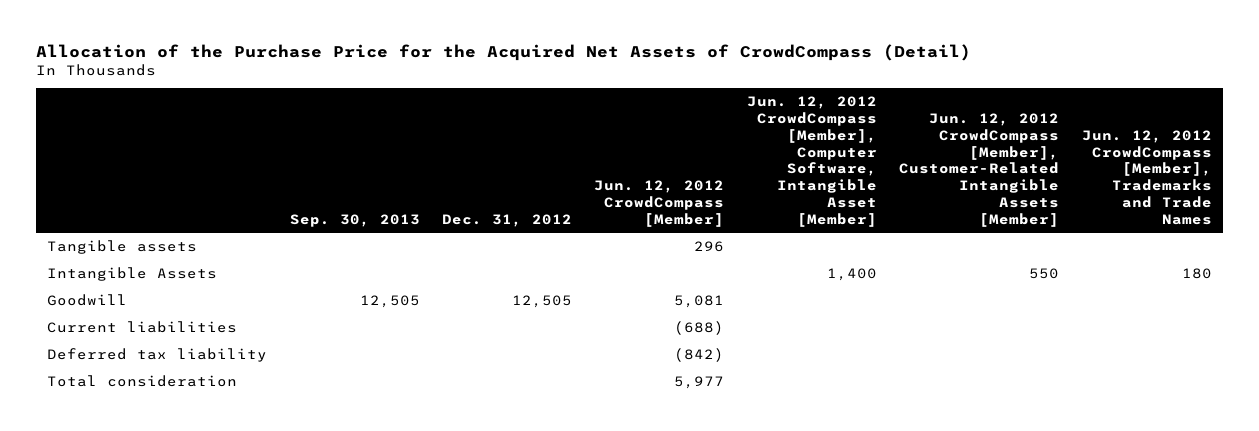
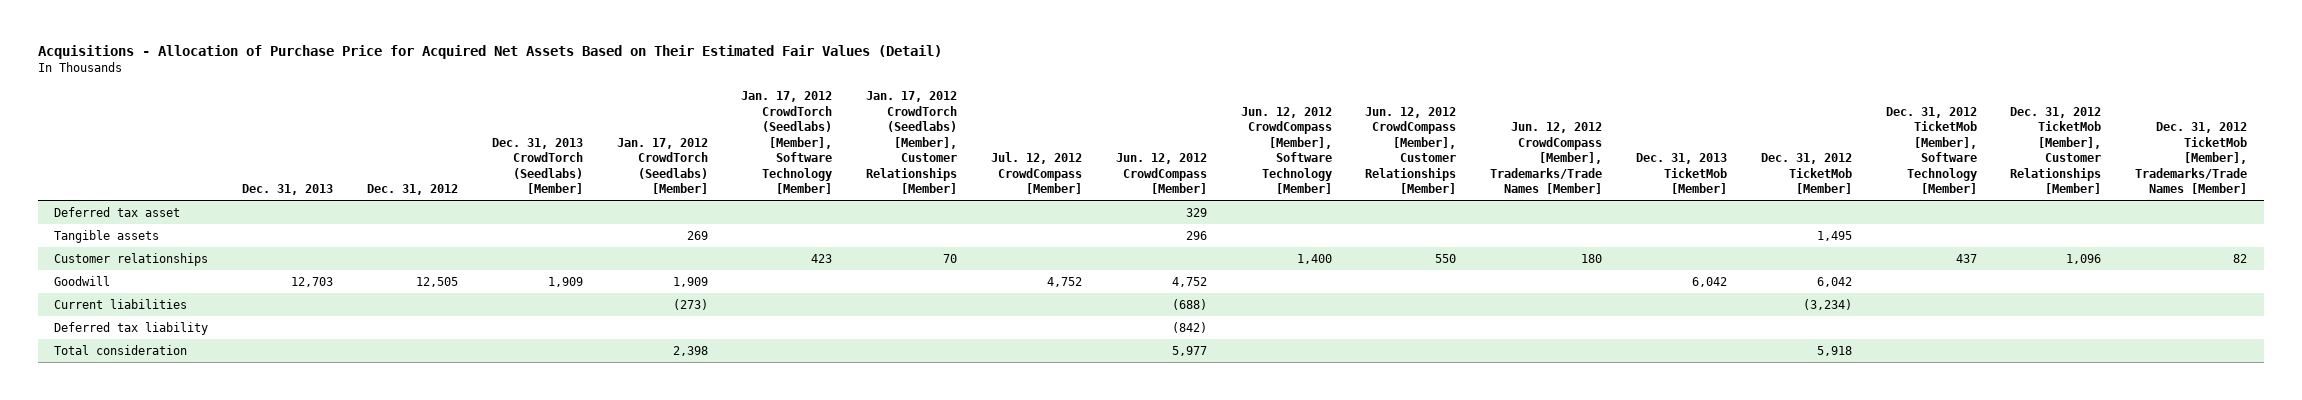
[35,43,971,61] Allocation of the Purchase Price for the Acquired Net Assets of CrowdCompass (Detail) -> [37,45,942,60] Acquisitions - Allocation of Purchase Price for Acquired Net Assets Based on Their Estimated Fair Values (Detail)
[289,213,420,227] Sep. 30, 2013 -> none
[746,96,877,227] Jun. 12, 2012 CrowdCompass [Member], Computer Software, Intangible Asset [Member] -> none
[899,113,1060,227] Jun. 12, 2012 CrowdCompass [Member], Customer-Related Intangible Assets [Member] -> none
[1081,129,1212,225] Jun. 12, 2012 CrowdCompass [Member], Trademarks and Trade Names -> none
none -> [242,184,334,196] Dec. 31, 2013
none -> [491,137,583,195] Dec. 31, 2013 CrowdTorch (Seedlabs) [Member]
none -> [616,137,708,195] Jan. 17, 2012 CrowdTorch (Seedlabs) [Member]
none -> [741,91,833,195] Jan. 17, 2012 CrowdTorch (Seedlabs) [Member], Software Technology [Member]
none -> [866,91,958,195] Jan. 17, 2012 CrowdTorch (Seedlabs) [Member], Customer Relationships [Member]
none -> [991,152,1083,195] Jul. 12, 2012 CrowdCompass [Member]
none -> [1240,106,1332,195] Jun. 12, 2012 CrowdCompass [Member], Software Technology [Member]
none -> [1365,106,1457,195] Jun. 12, 2012 CrowdCompass [Member], Customer Relationships [Member]
none -> [1490,122,1603,195] Jun. 12, 2012 CrowdCompass [Member], Trademarks/Trade Names [Member]
none -> [1636,153,1728,195] Dec. 31, 2013 TicketMob [Member]
none -> [1760,153,1852,195] Dec. 31, 2012 TicketMob [Member]
none -> [1885,106,1977,195] Dec. 31, 2012 TicketMob [Member], Software Technology [Member]
none -> [2010,106,2102,195] Dec. 31, 2012 TicketMob [Member], Customer Relationships [Member]
none -> [2135,122,2248,195] Dec. 31, 2012 TicketMob [Member], Trademarks/Trade Names [Member]
none -> [54,206,181,217] Deferred tax asset
[47,267,218,282] Intangible Assets -> [54,252,209,266] Customer relationships
[674,295,725,309] 5,081 -> [1171,276,1207,287] 4,752

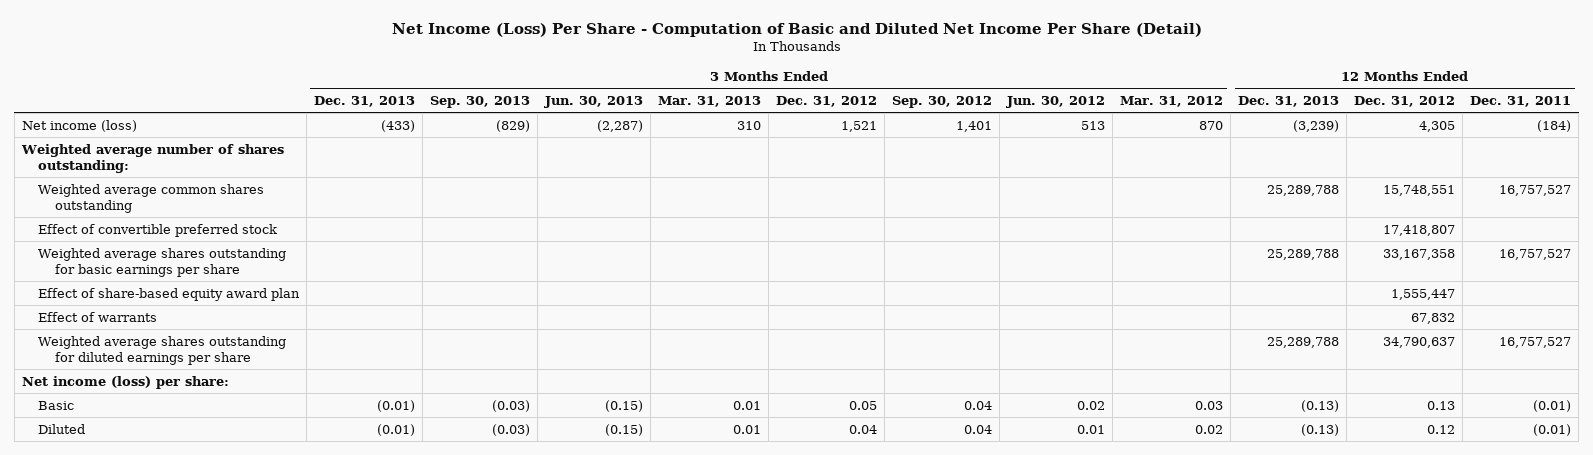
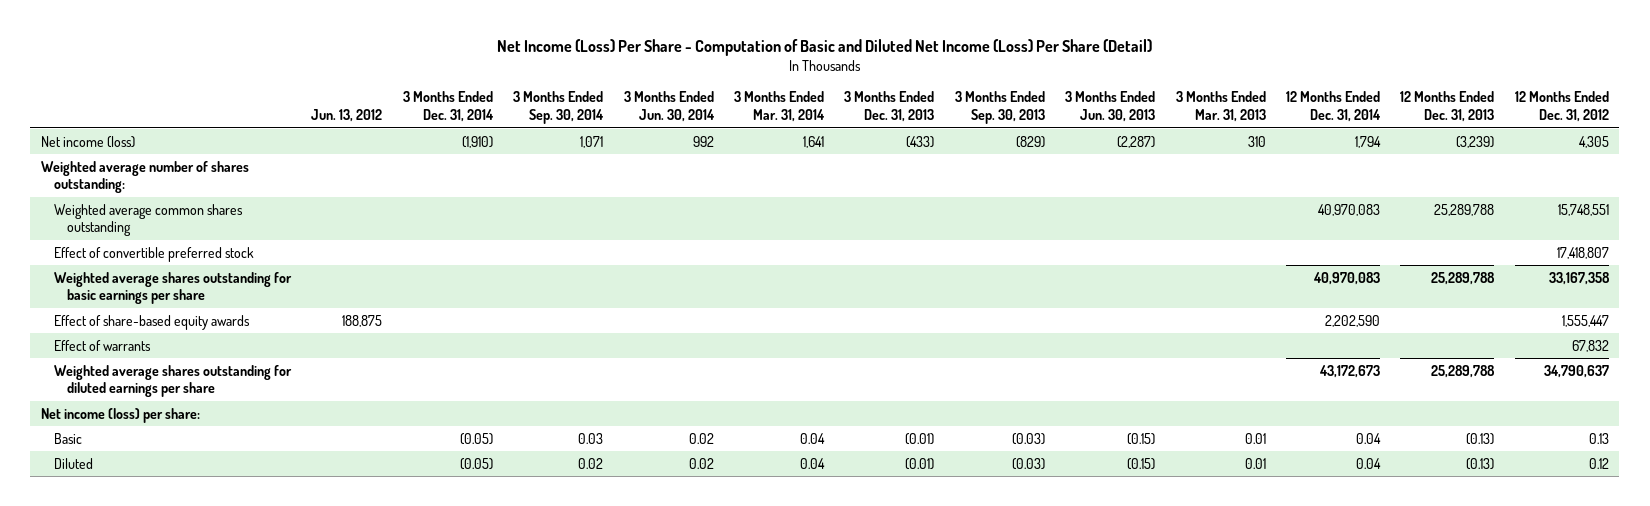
[391,22,1202,37] Net Income (Loss) Per Share - Computation of Basic and Diluted Net Income Per Share (Detail) -> [496,39,1152,57] Net Income (Loss) Per Share - Computation of Basic and Diluted Net Income (Loss) Per Share (Detail)
[776,95,878,107] Dec. 31, 2012 -> none
[892,95,993,108] Sep. 30, 2012 -> none
[1006,95,1106,108] Jun. 30, 2012 -> none
[1120,95,1224,107] Mar. 31, 2012 -> none
[1470,95,1572,107] Dec. 31, 2011 -> none
none -> [311,109,383,123] Jun. 13, 2012
none -> [402,91,494,123] 3 Months Ended Dec. 31, 2014
none -> [513,91,605,125] 3 Months Ended Sep. 30, 2014
none -> [623,91,715,123] 3 Months Ended Jun. 30, 2014
none -> [733,91,825,123] 3 Months Ended Mar. 31, 2014
none -> [1286,91,1382,123] 12 Months Ended Dec. 31, 2014
[38,287,301,301] Effect of share-based equity award plan -> [53,314,250,330] Effect of share-based equity awards

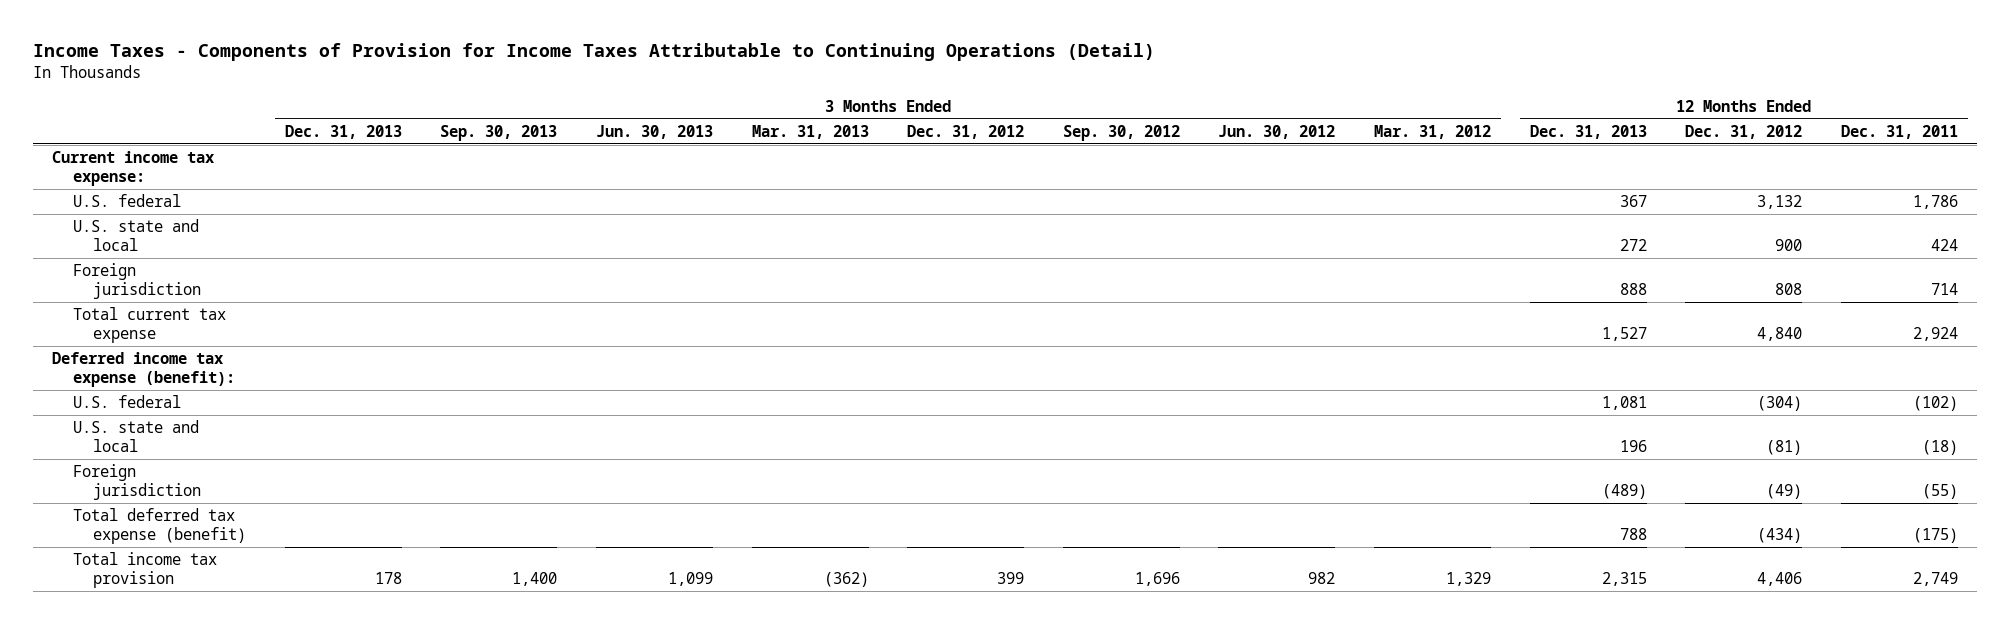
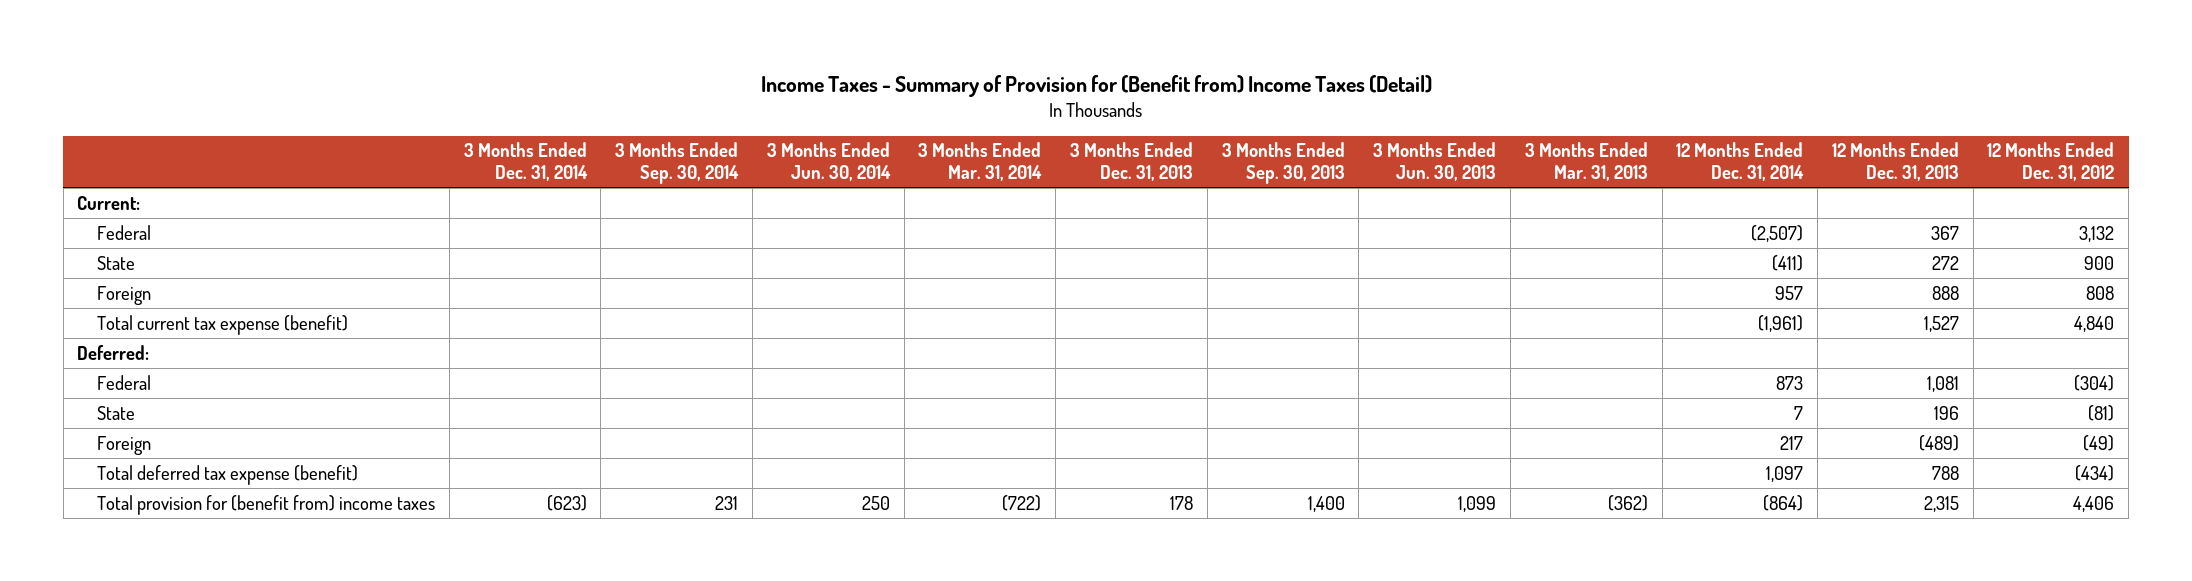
[32,43,1155,62] Income Taxes - Components of Provision for Income Taxes Attributable to Continuing Operations (Detail) -> [760,74,1432,97] Income Taxes - Summary of Provision for (Benefit from) Income Taxes (Detail)
[907,125,1025,140] Dec. 31, 2012 -> none
[1062,125,1180,142] Sep. 30, 2012 -> none
[1218,125,1336,140] Jun. 30, 2012 -> none
[1374,125,1492,140] Mar. 31, 2012 -> none
[1840,125,1958,140] Dec. 31, 2011 -> none
none -> [463,142,588,182] 3 Months Ended Dec. 31, 2014
none -> [615,142,740,185] 3 Months Ended Sep. 30, 2014
none -> [766,142,891,182] 3 Months Ended Jun. 30, 2014
none -> [918,142,1043,182] 3 Months Ended Mar. 31, 2014
none -> [1676,142,1805,182] 12 Months Ended Dec. 31, 2014
[52,151,215,186] Current income tax expense: -> [77,195,141,210] Current:
[72,194,181,208] U.S. federal -> [97,224,152,240] Federal
[72,219,199,251] U.S. state and local -> [97,255,136,270] State
[72,263,202,299] Foreign jurisdiction -> [97,285,152,305] Foreign
[72,307,226,343] Total current tax expense -> [97,314,349,335] Total current tax expense (benefit)
[52,352,235,387] Deferred income tax expense (benefit): -> [77,344,150,360] Deferred:
[72,395,181,409] U.S. federal -> [97,374,152,390] Federal
[72,420,199,452] U.S. state and local -> [97,405,136,420] State
[72,464,202,500] Foreign jurisdiction -> [97,435,152,455] Foreign
[72,552,217,588] Total income tax provision -> [97,494,436,515] Total provision for (benefit from) income taxes

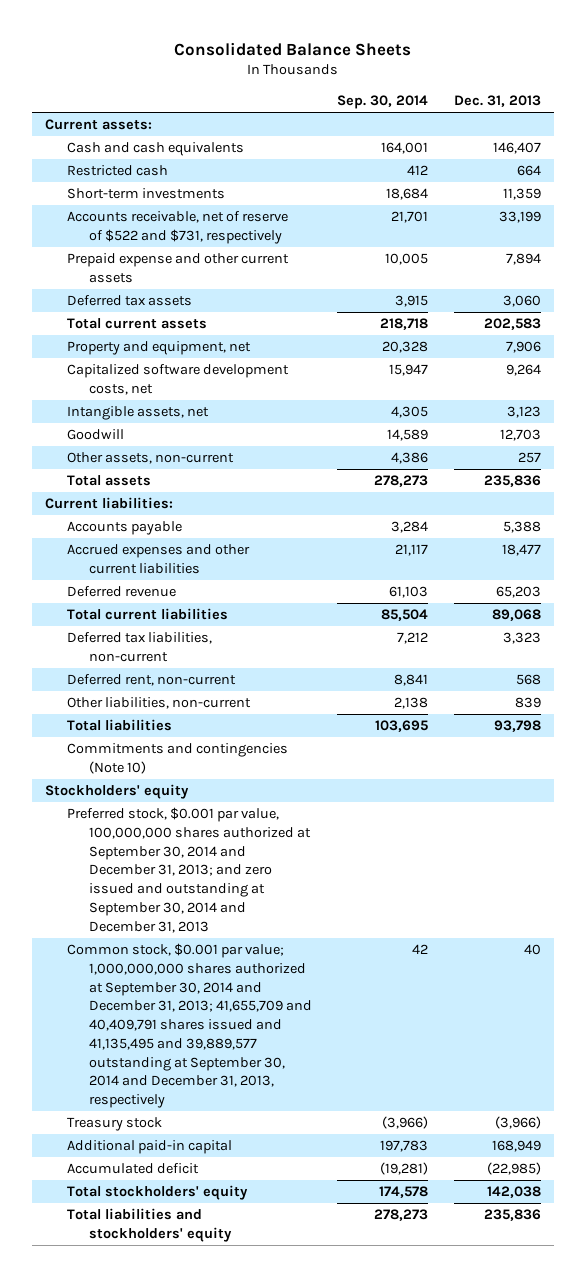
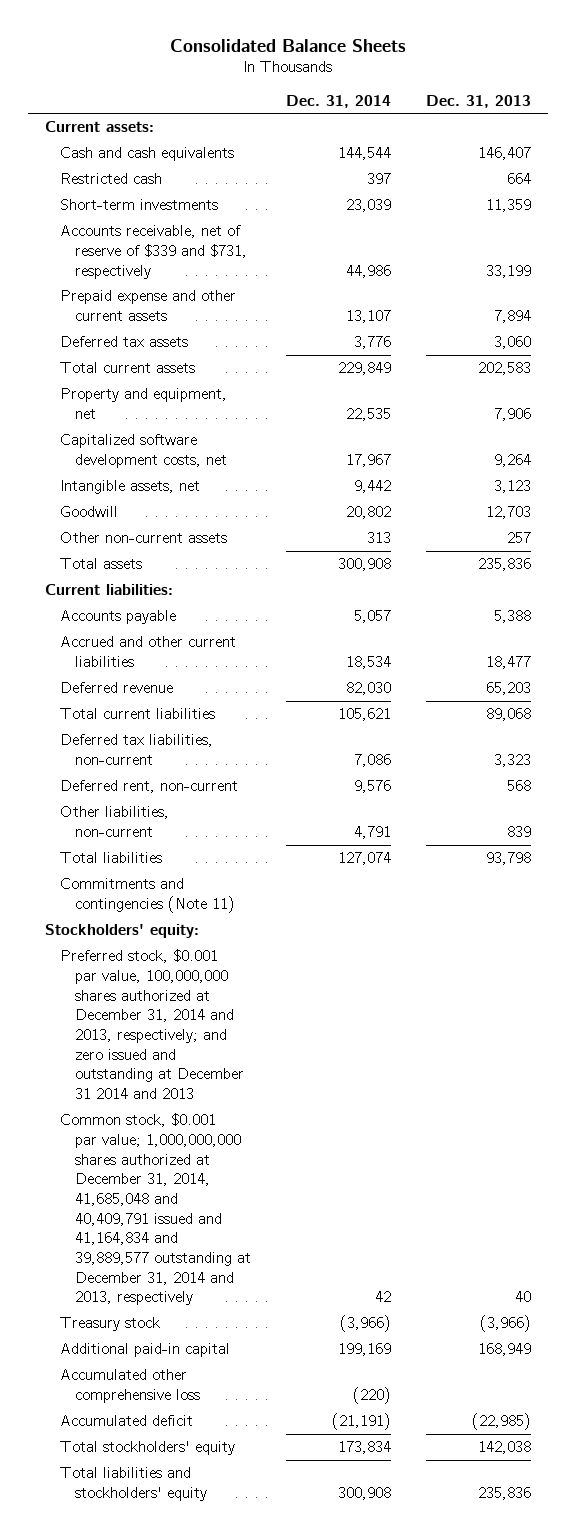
[337,95,429,110] Sep. 30, 2014 -> none
none -> [286,94,392,108] Dec. 31, 2014
[66,211,288,245] Accounts receivable, net of reserve of $522 and $731, respectively -> [60,225,248,279] Accounts receivable, net of reserve of $339 and $731, respectively
[66,452,234,465] Other assets, non-current -> [60,532,228,544] Other non-current assets
[66,544,250,575] Accrued expenses and other current liabilities -> [60,636,237,667] Accrued and other current liabilities
[66,743,288,775] Commitments and contingencies (Note 10) -> [60,878,236,913] Commitments and contingencies (Note 11)
[44,784,189,800] Stockholders' equity -> [45,924,200,939] Stockholders' equity:
[66,807,311,933] Preferred stock, $0.001 par value, 100,000,000 shares authorized at September 30, 2014 and December 31, 2013; and zero issued and outstanding at September 30, 2014 and December 31, 2013 -> [60,949,245,1099] Preferred stock, $0.001 par value, 100,000,000 shares authorized at December 31, 2014 and 2013, respectively; and zero issued and outstanding at December 31 2014 and 2013
[66,943,312,1109] Common stock, $0.001 par value; 1,000,000,000 shares authorized at September 30, 2014 and December 31, 2013; 41,655,709 and 40,409,791 shares issued and 41,135,495 and 39,889,577 outstanding at September 30, 2014 and December 31, 2013, respectively -> [60,1113,252,1306] Common stock, $0.001 par value; 1,000,000,000 shares authorized at December 31, 2014, 41,685,048 and 40,409,791 issued and 41,164,834 and 39,889,577 outstanding at December 31, 2014 and 2013, respectively
none -> [60,1369,201,1403] Accumulated other comprehensive loss

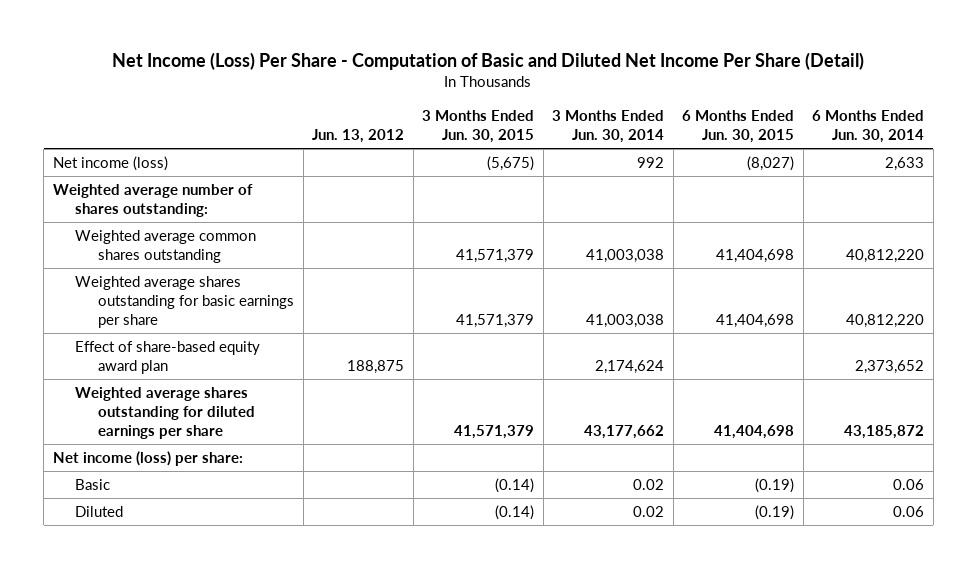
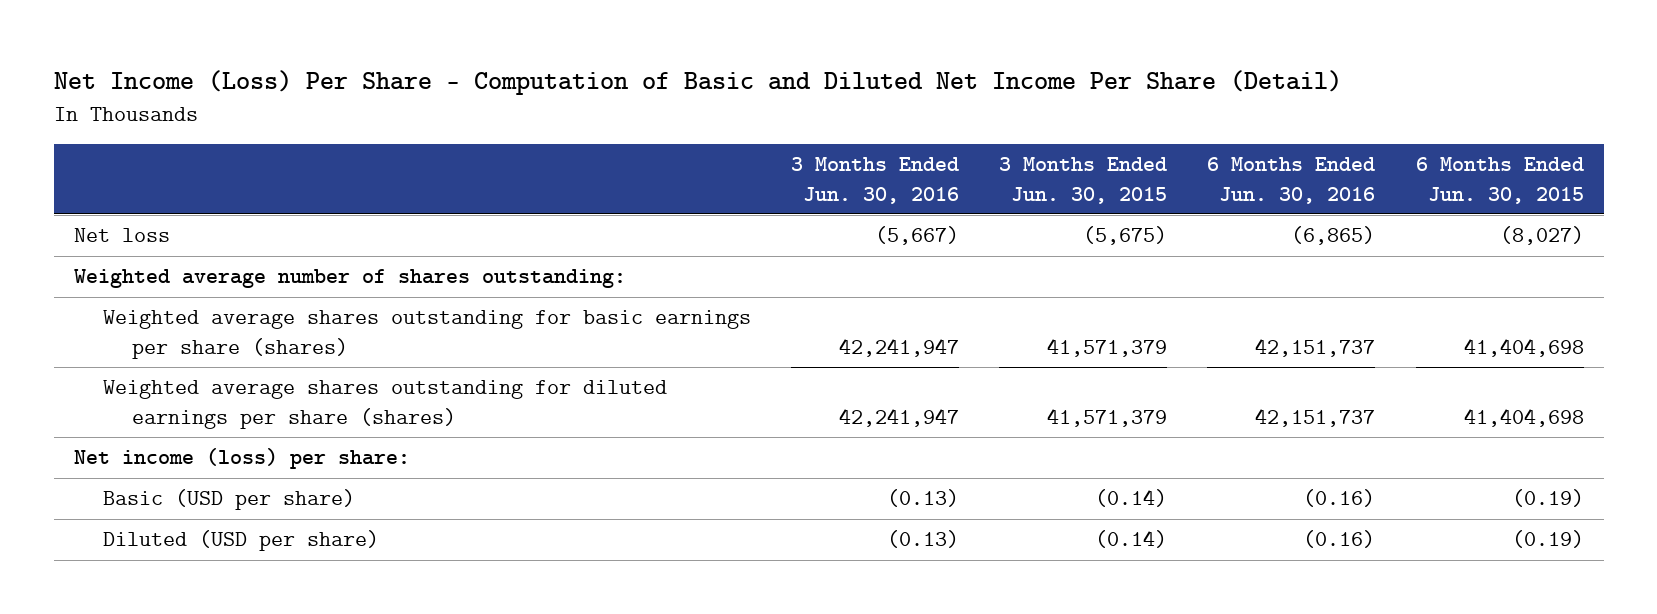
[312,129,405,144] Jun. 13, 2012 -> none
[552,110,665,144] 3 Months Ended Jun. 30, 2014 -> none
[812,110,925,144] 6 Months Ended Jun. 30, 2014 -> none
none -> [791,156,960,204] 3 Months Ended Jun. 30, 2016
none -> [1207,156,1376,204] 6 Months Ended Jun. 30, 2016
[52,155,168,171] Net income (loss) -> [73,228,170,243] Net loss
[75,229,257,264] Weighted average common shares outstanding -> none
[75,340,261,375] Effect of share-based equity award plan -> none
[75,275,295,329] Weighted average shares outstanding for basic earnings per share -> [102,310,751,360] Weighted average shares outstanding for basic earnings per share (shares)
[75,386,256,440] Weighted average shares outstanding for diluted earnings per share -> [102,380,667,430] Weighted average shares outstanding for diluted earnings per share (shares)
[75,478,111,490] Basic -> [102,489,355,511] Basic (USD per share)
[75,505,124,517] Diluted -> [102,530,379,552] Diluted (USD per share)

